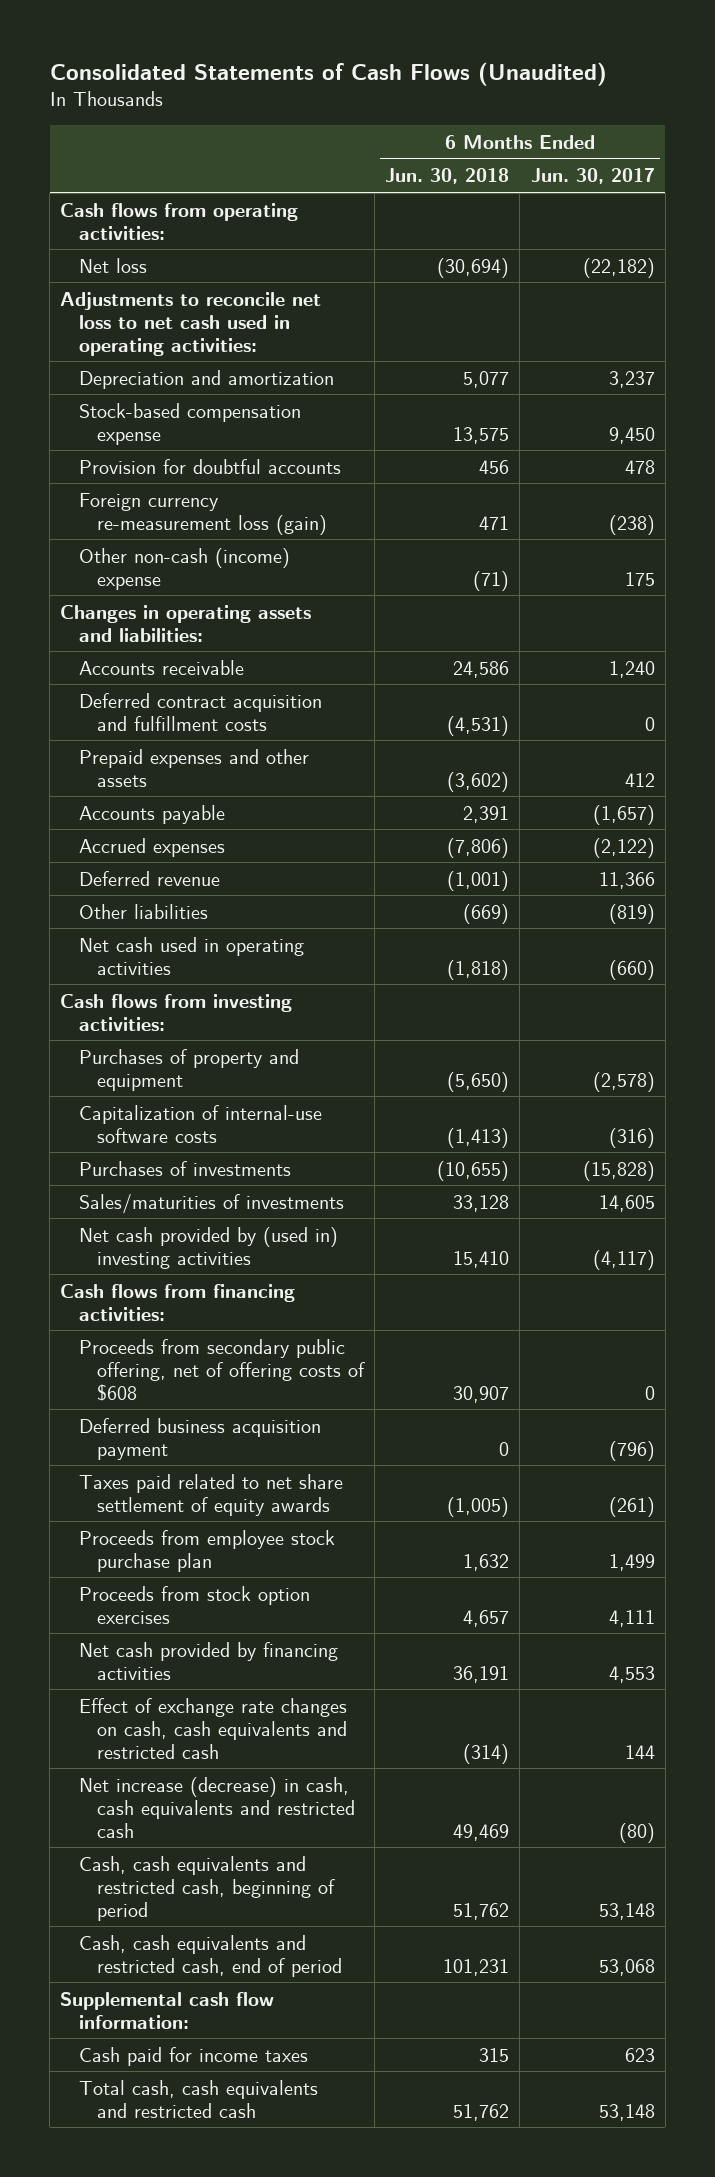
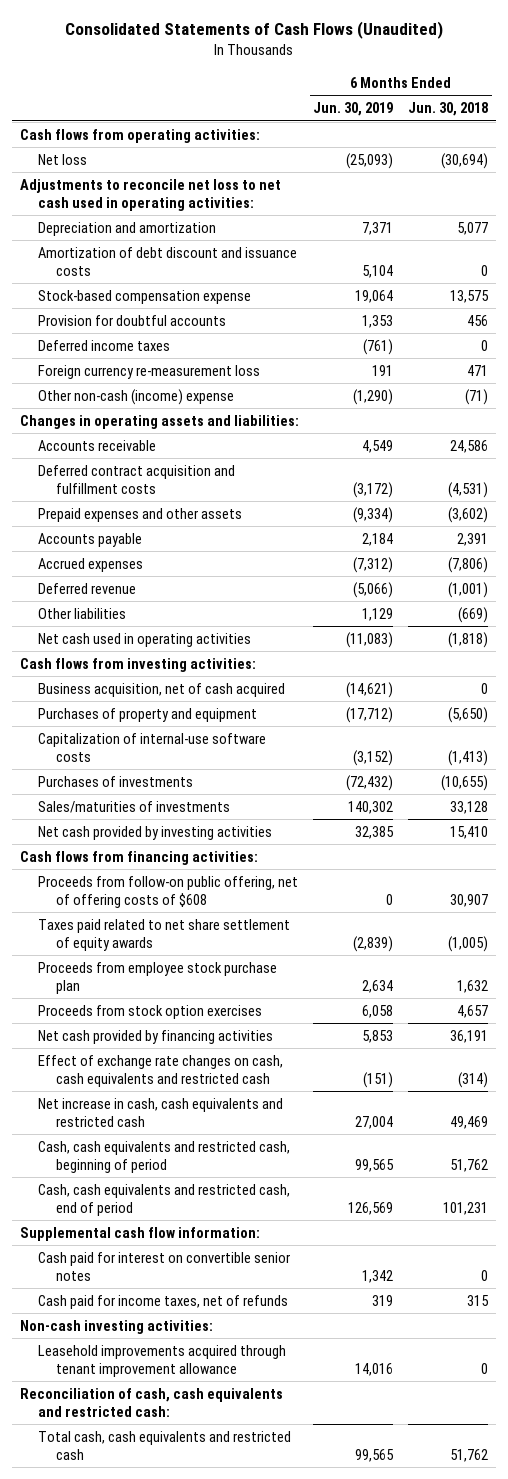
[530,168,655,185] Jun. 30, 2017 -> none
none -> [313,102,394,117] Jun. 30, 2019
none -> [37,246,297,276] Amortization of debt discount and issuance costs
none -> [37,339,170,351] Deferred income taxes
[78,492,327,535] Foreign currency re-measurement loss (gain) -> [37,364,260,379] Foreign currency re-measurement loss
none -> [37,682,285,697] Business acquisition, net of cash acquired
[78,1226,338,1269] Net cash provided by (used in) investing activities -> [37,825,272,840] Net cash provided by investing activities
[78,1417,321,1460] Deferred business acquisition payment -> none
[78,1338,365,1401] Proceeds from secondary public offering, net of offering costs of $608 -> [37,875,298,908] Proceeds from follow-on public offering, net of offering costs of $608
[78,1776,355,1838] Net increase (decrease) in cash, cash equivalents and restricted cash -> [37,1097,283,1127] Net increase in cash, cash equivalents and restricted cash
none -> [37,1251,290,1281] Cash paid for interest on convertible senior notes
[78,2046,308,2066] Cash paid for income taxes -> [37,1294,288,1309] Cash paid for income taxes, net of refunds
none -> [19,1319,213,1334] Non-cash investing activities:
none -> [37,1344,286,1377] Leasehold improvements acquired through tenant improvement allowance
none -> [19,1387,283,1417] Reconciliation of cash, cash equivalents and restricted cash:

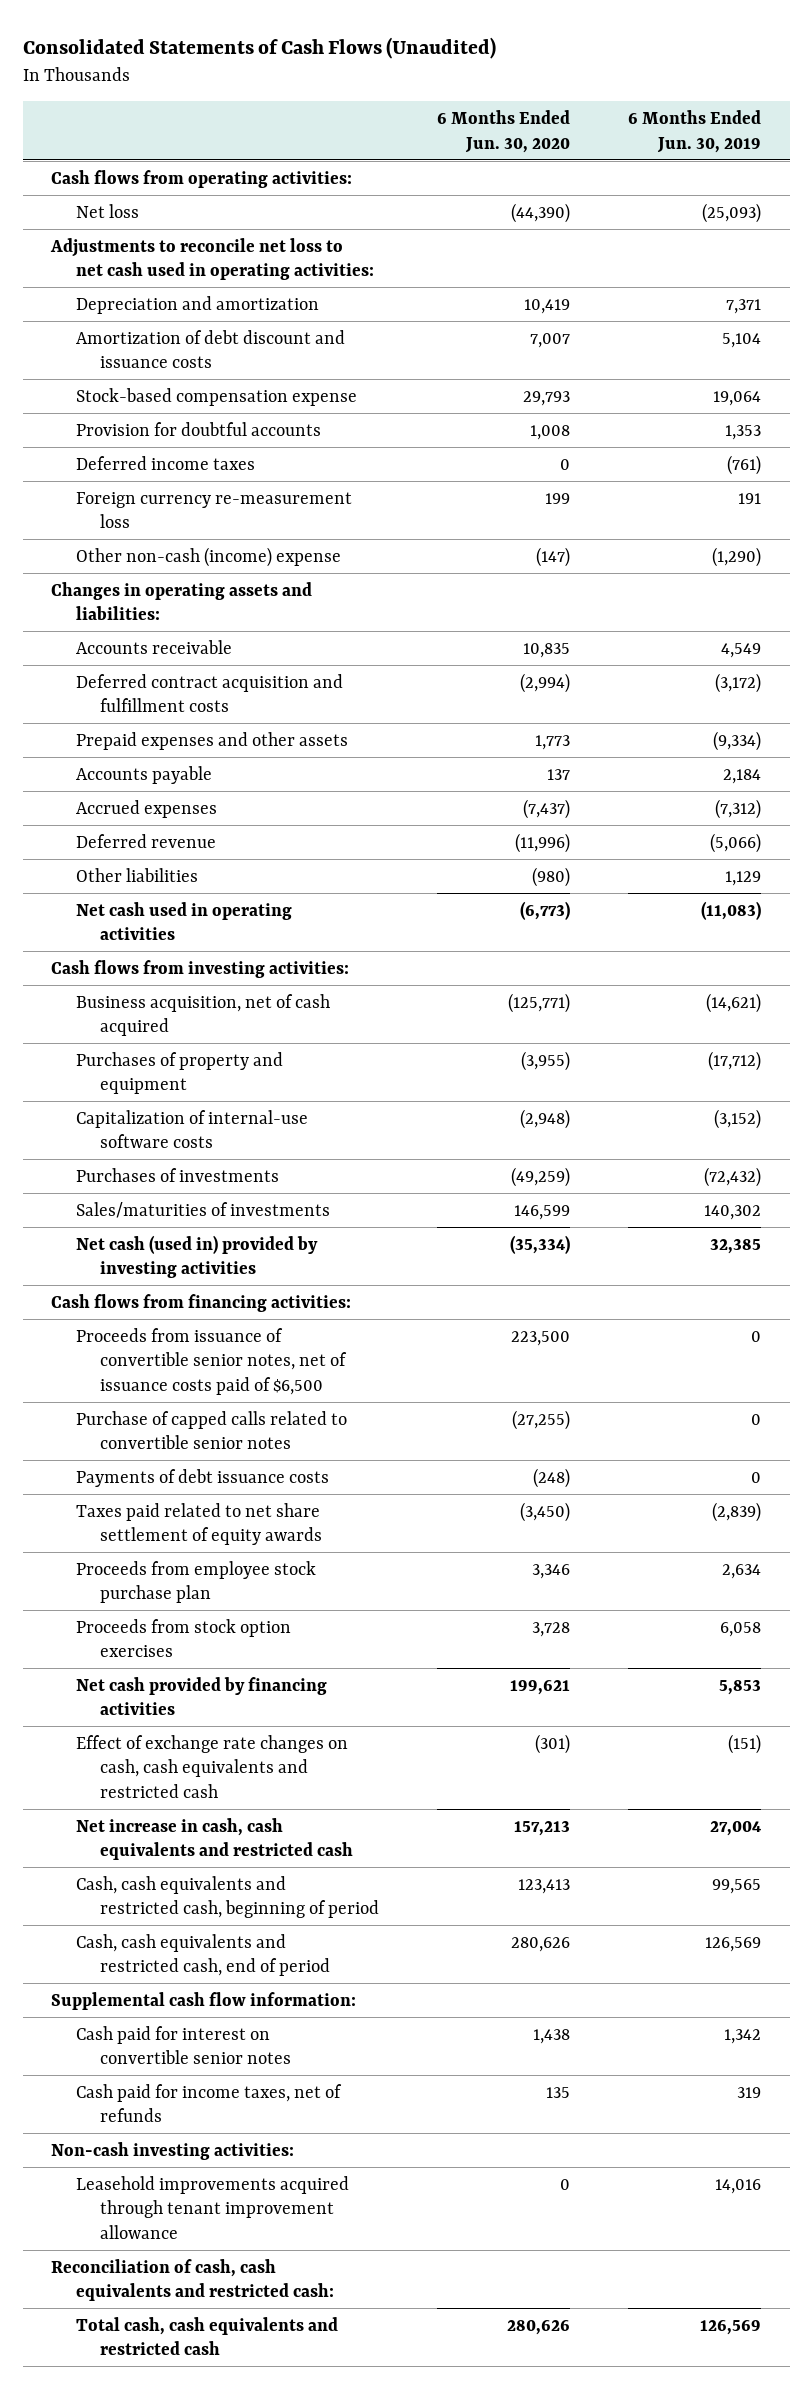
[408,102,489,117] Jun. 30, 2018 -> none
none -> [436,110,570,153] 6 Months Ended Jun. 30, 2020
[37,825,272,840] Net cash provided by investing activities -> [75,1234,318,1279] Net cash (used in) provided by investing activities
[37,875,298,908] Proceeds from follow-on public offering, net of offering costs of $608 -> none
none -> [75,1327,348,1395] Proceeds from issuance of convertible senior notes, net of issuance costs paid of $6,500
none -> [75,1410,347,1450] Purchase of capped calls related to convertible senior notes
none -> [75,1468,329,1487] Payments of debt issuance costs
[355,1448,395,1462] 99,565 -> [699,2319,761,2335] 126,569

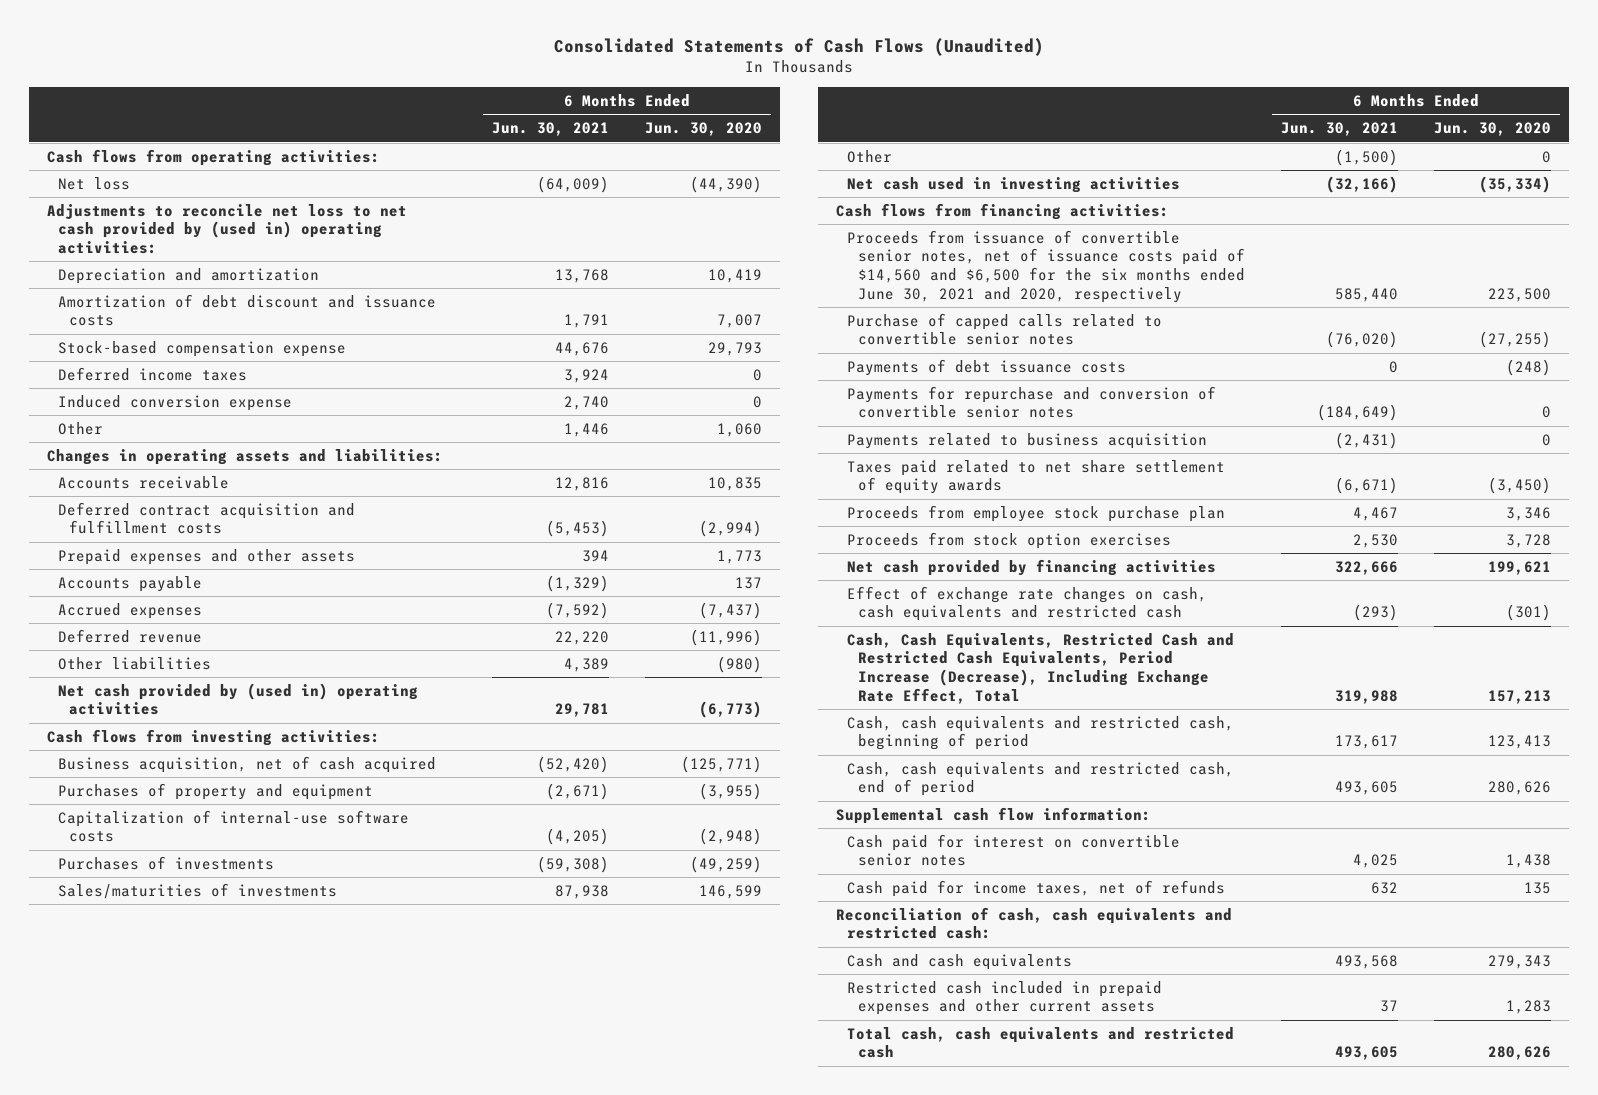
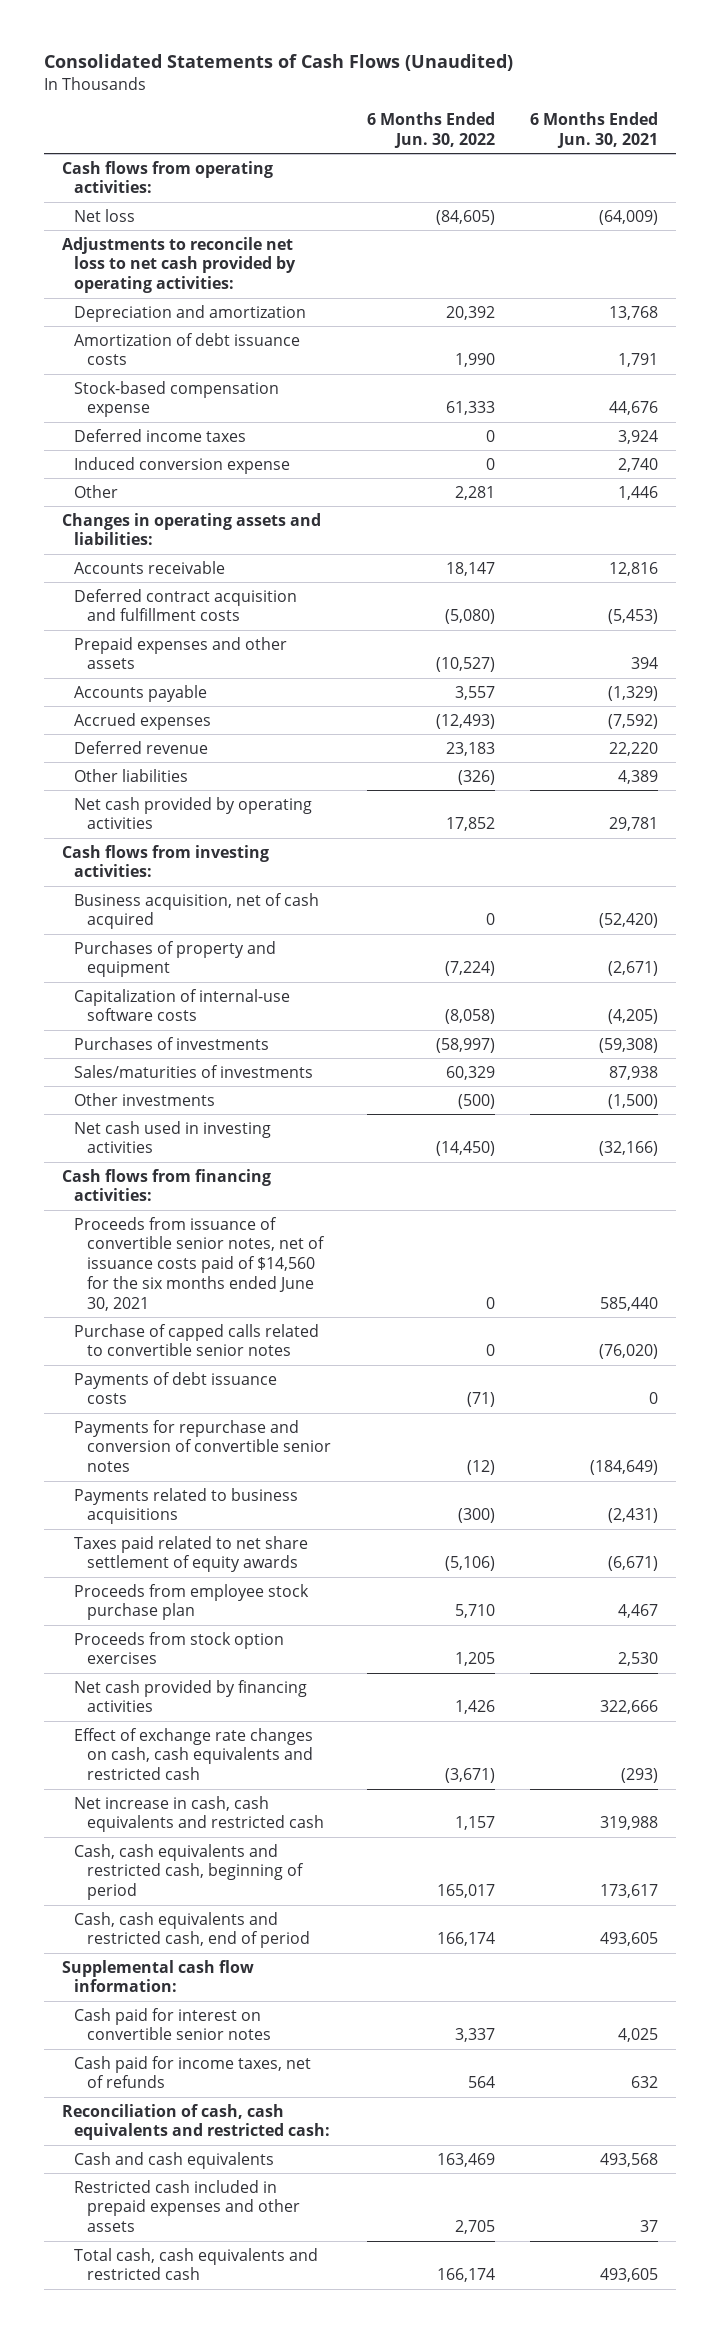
[645,122,763,137] Jun. 30, 2020 -> none
none -> [366,112,495,149] 6 Months Ended Jun. 30, 2022
[46,203,407,255] Adjustments to reconcile net loss to net cash provided by (used in) operating activities: -> [61,236,297,294] Adjustments to reconcile net loss to net cash provided by operating activities:
[58,293,437,327] Amortization of debt discount and issuance costs -> [74,332,301,366] Amortization of debt issuance costs
[58,682,419,716] Net cash provided by (used in) operating activities -> [74,796,313,830] Net cash provided by operating activities
[846,149,892,163] Other -> [74,1092,216,1106] Other investments
[846,229,1245,303] Proceeds from issuance of convertible senior notes, net of issuance costs paid of $14,560 and $6,500 for the six months ended June 30, 2021 and 2020, respectively -> [74,1216,326,1311] Proceeds from issuance of convertible senior notes, net of issuance costs paid of $14,560 for the six months ended June 30, 2021
[846,432,1207,449] Payments related to business acquisition -> [74,1487,299,1525] Payments related to business acquisitions
[846,632,1234,704] Cash, Cash Equivalents, Restricted Cash and Restricted Cash Equivalents, Period Increase (Decrease), Including Exchange Rate Effect, Total -> [74,1795,325,1833] Net increase in cash, cash equivalents and restricted cash
[846,980,1162,1016] Restricted cash included in prepaid expenses and other current assets -> [74,2179,301,2233] Restricted cash included in prepaid expenses and other assets

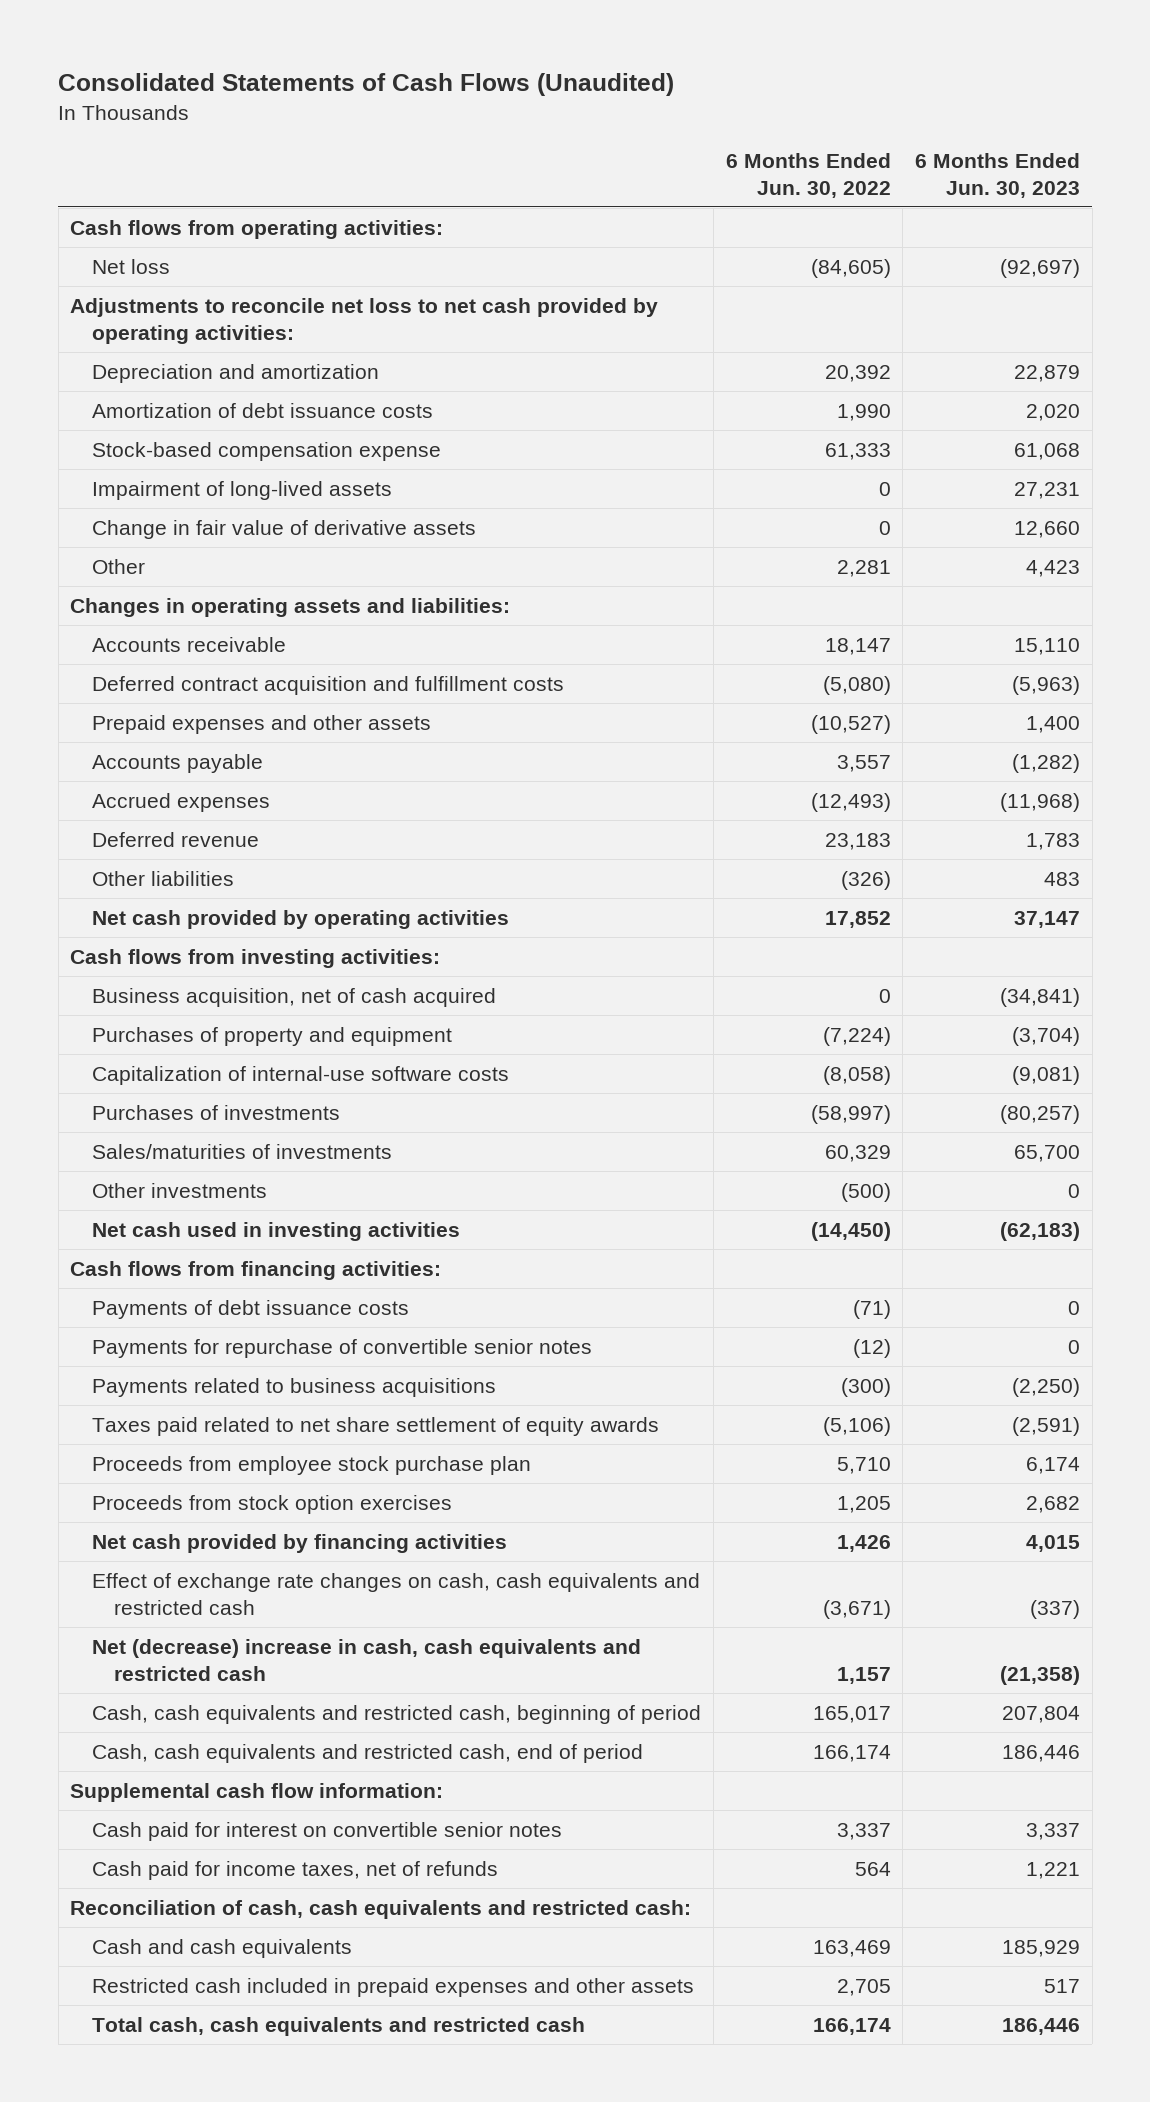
[530,112,659,149] 6 Months Ended Jun. 30, 2021 -> none
none -> [914,152,1080,198] 6 Months Ended Jun. 30, 2023
[74,428,247,442] Deferred income taxes -> none
[74,456,291,474] Induced conversion expense -> none
none -> [92,480,393,500] Impairment of long-lived assets
none -> [92,519,477,539] Change in fair value of derivative assets
[74,1216,326,1311] Proceeds from issuance of convertible senior notes, net of issuance costs paid of $14,560 for the six months ended June 30, 2021 -> none
[74,1323,320,1357] Purchase of capped calls related to convertible senior notes -> none
[74,1419,332,1473] Payments for repurchase and conversion of convertible senior notes -> [92,1338,593,1358] Payments for repurchase of convertible senior notes
[74,1795,325,1833] Net increase in cash, cash equivalents and restricted cash -> [92,1638,642,1681] Net (decrease) increase in cash, cash equivalents and restricted cash

